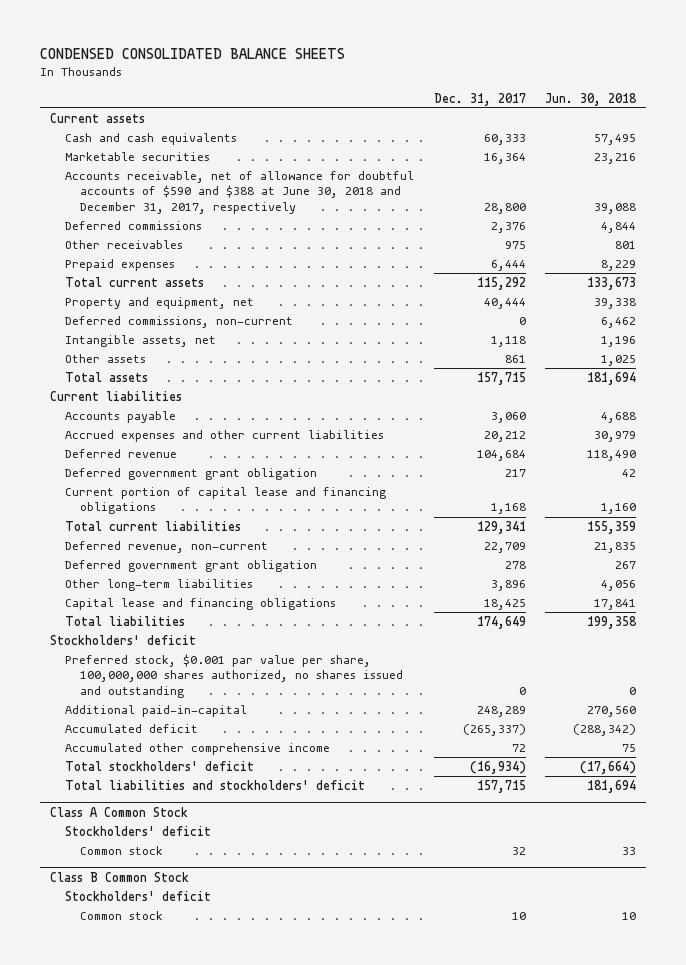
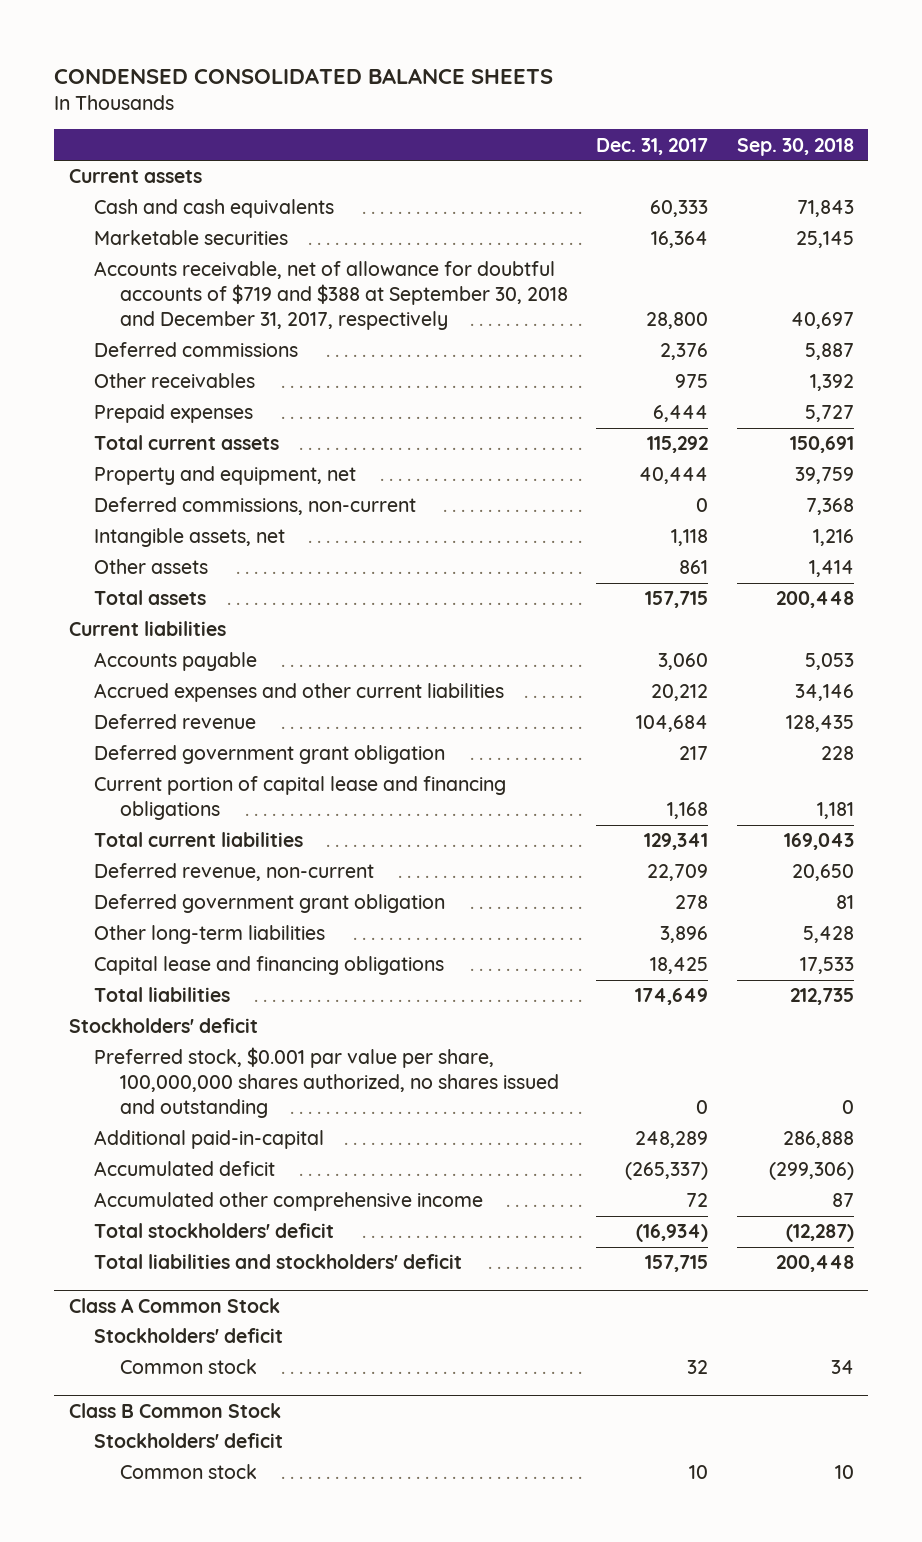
[545,92,638,106] Jun. 30, 2018 -> none
none -> [736,137,854,156] Sep. 30, 2018
[64,170,414,214] Accounts receivable, net of allowance for doubtful accounts of $590 and $388 at June 30, 2018 and December 31, 2017, respectively -> [94,261,568,331] Accounts receivable, net of allowance for doubtful accounts of $719 and $388 at September 30, 2018 and December 31, 2017, respectively

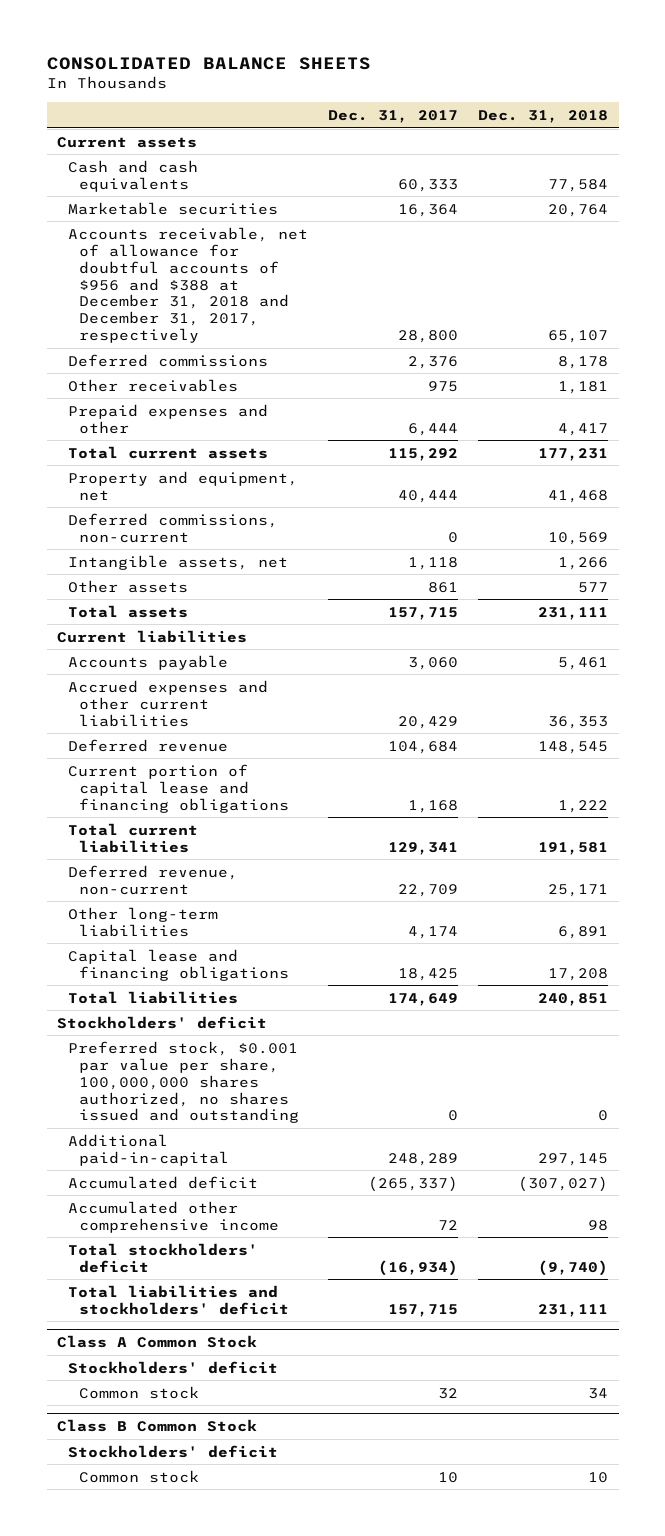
[54,68,554,85] CONDENSED CONSOLIDATED BALANCE SHEETS -> [46,56,371,70] CONSOLIDATED BALANCE SHEETS
[736,137,854,156] Sep. 30, 2018 -> none
none -> [478,109,609,123] Dec. 31, 2018
[94,261,568,331] Accounts receivable, net of allowance for doubtful accounts of $719 and $388 at September 30, 2018 and December 31, 2017, respectively -> [67,226,308,344] Accounts receivable, net of allowance for doubtful accounts of $956 and $388 at December 31, 2018 and December 31, 2017, respectively
[94,404,254,424] Prepaid expenses -> [67,403,268,434] Prepaid expenses and other
[651,684,709,702] 20,212 -> [398,715,459,729] 20,429
[94,745,446,765] Deferred government grant obligation -> none
[94,894,446,914] Deferred government grant obligation -> none
[660,926,709,944] 3,896 -> [408,925,459,939] 4,174

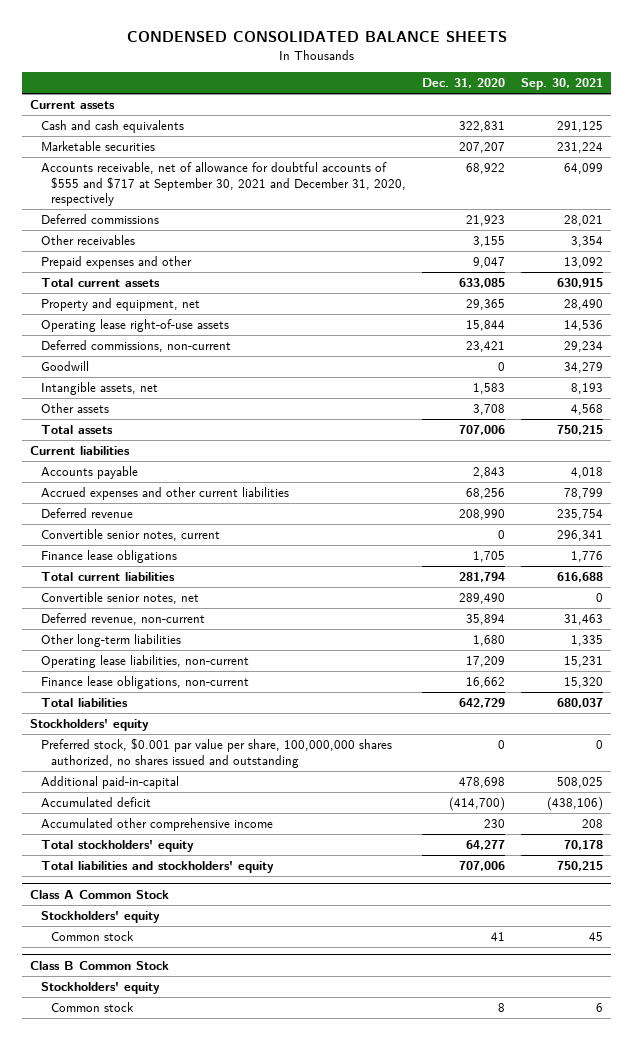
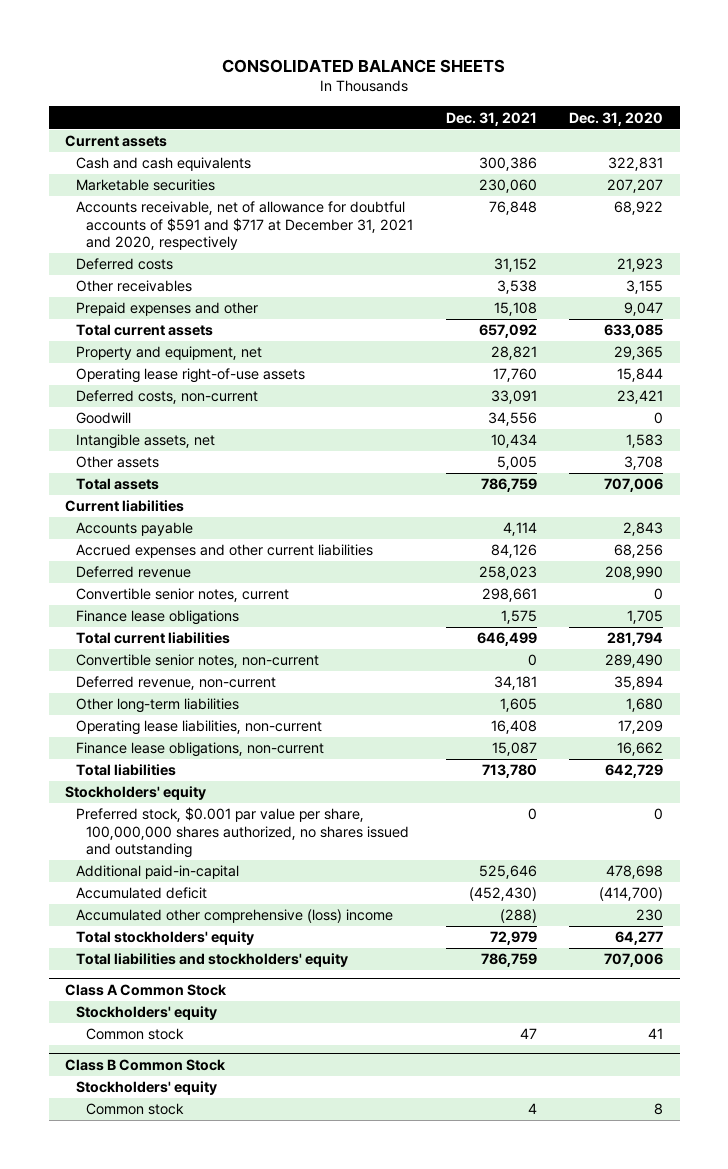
[126,31,507,43] CONDENSED CONSOLIDATED BALANCE SHEETS -> [222,58,506,73] CONSOLIDATED BALANCE SHEETS
[521,78,604,91] Sep. 30, 2021 -> none
none -> [445,111,537,126] Dec. 31, 2021
[40,161,407,207] Accounts receivable, net of allowance for doubtful accounts of $555 and $717 at September 30, 2021 and December 31, 2020, respectively -> [75,201,414,251] Accounts receivable, net of allowance for doubtful accounts of $591 and $717 at December 31, 2021 and 2020, respectively
[40,213,159,224] Deferred commissions -> [75,258,173,271] Deferred costs
[40,339,231,352] Deferred commissions, non-current -> [75,390,258,405] Deferred costs, non-current
[40,591,199,604] Convertible senior notes, net -> [75,654,319,669] Convertible senior notes, non-current
[40,817,273,831] Accumulated other comprehensive income -> [75,909,393,924] Accumulated other comprehensive (loss) income

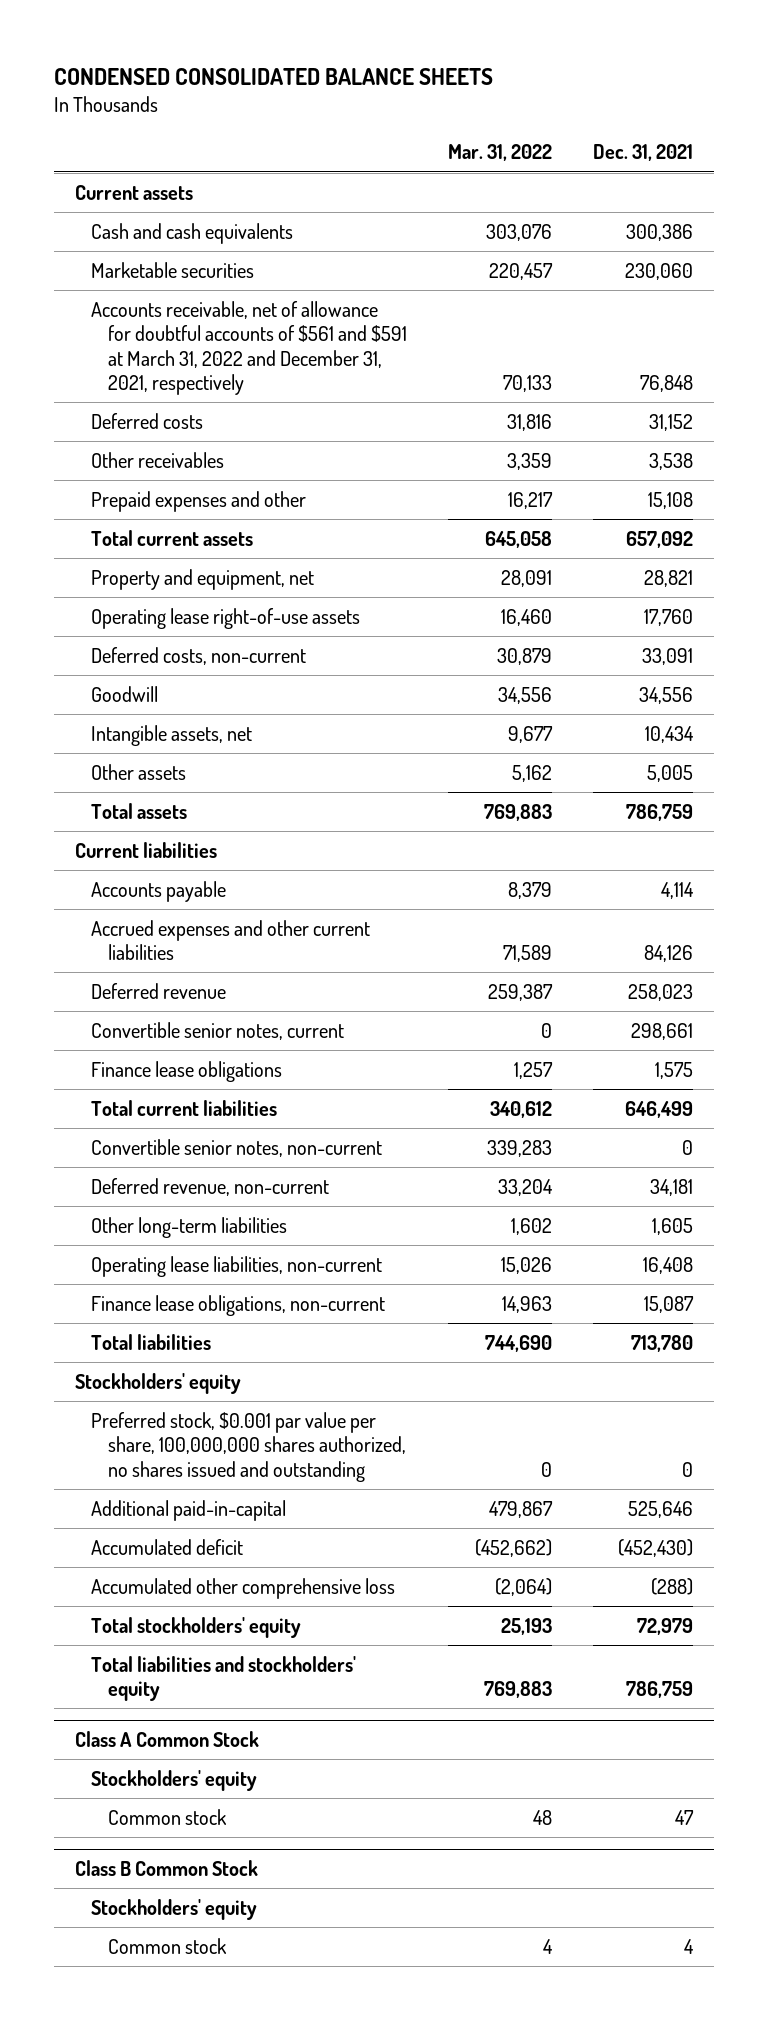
[222,58,506,73] CONSOLIDATED BALANCE SHEETS -> [53,68,493,86] CONDENSED CONSOLIDATED BALANCE SHEETS
[569,111,664,126] Dec. 31, 2020 -> none
none -> [447,144,552,162] Mar. 31, 2022
[75,201,414,251] Accounts receivable, net of allowance for doubtful accounts of $591 and $717 at December 31, 2021 and 2020, respectively -> [91,300,407,396] Accounts receivable, net of allowance for doubtful accounts of $561 and $591 at March 31, 2022 and December 31, 2021, respectively
[75,909,393,924] Accumulated other comprehensive (loss) income -> [91,1577,396,1599] Accumulated other comprehensive loss

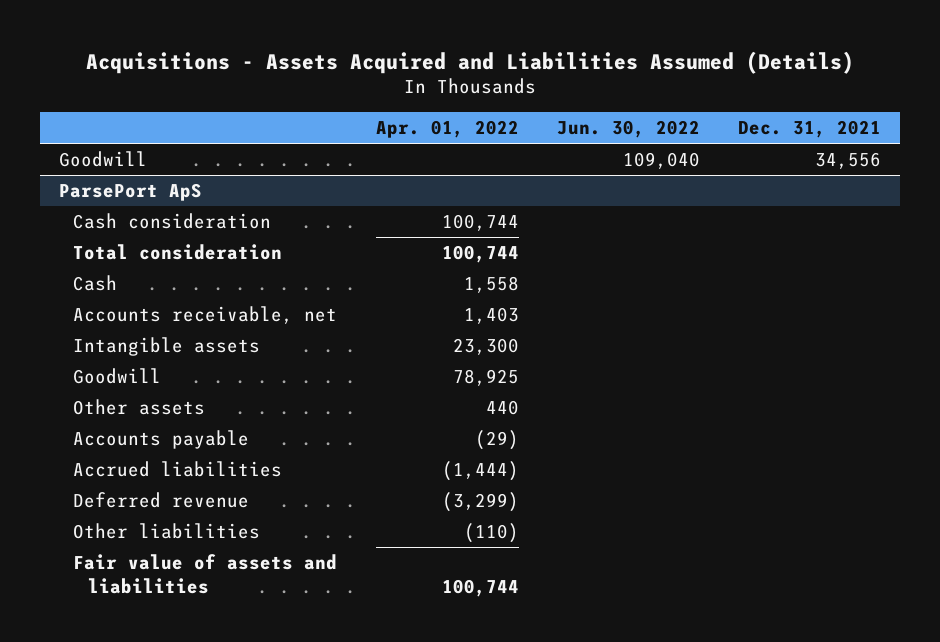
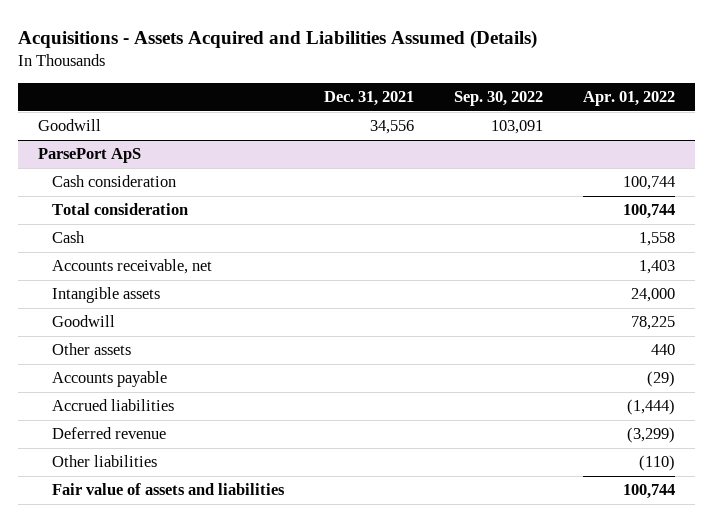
[556,119,700,138] Jun. 30, 2022 -> none
none -> [454,91,544,107] Sep. 30, 2022
[452,338,519,356] 23,300 -> [631,288,676,303] 24,000
[452,369,519,387] 78,925 -> [631,316,676,331] 78,225

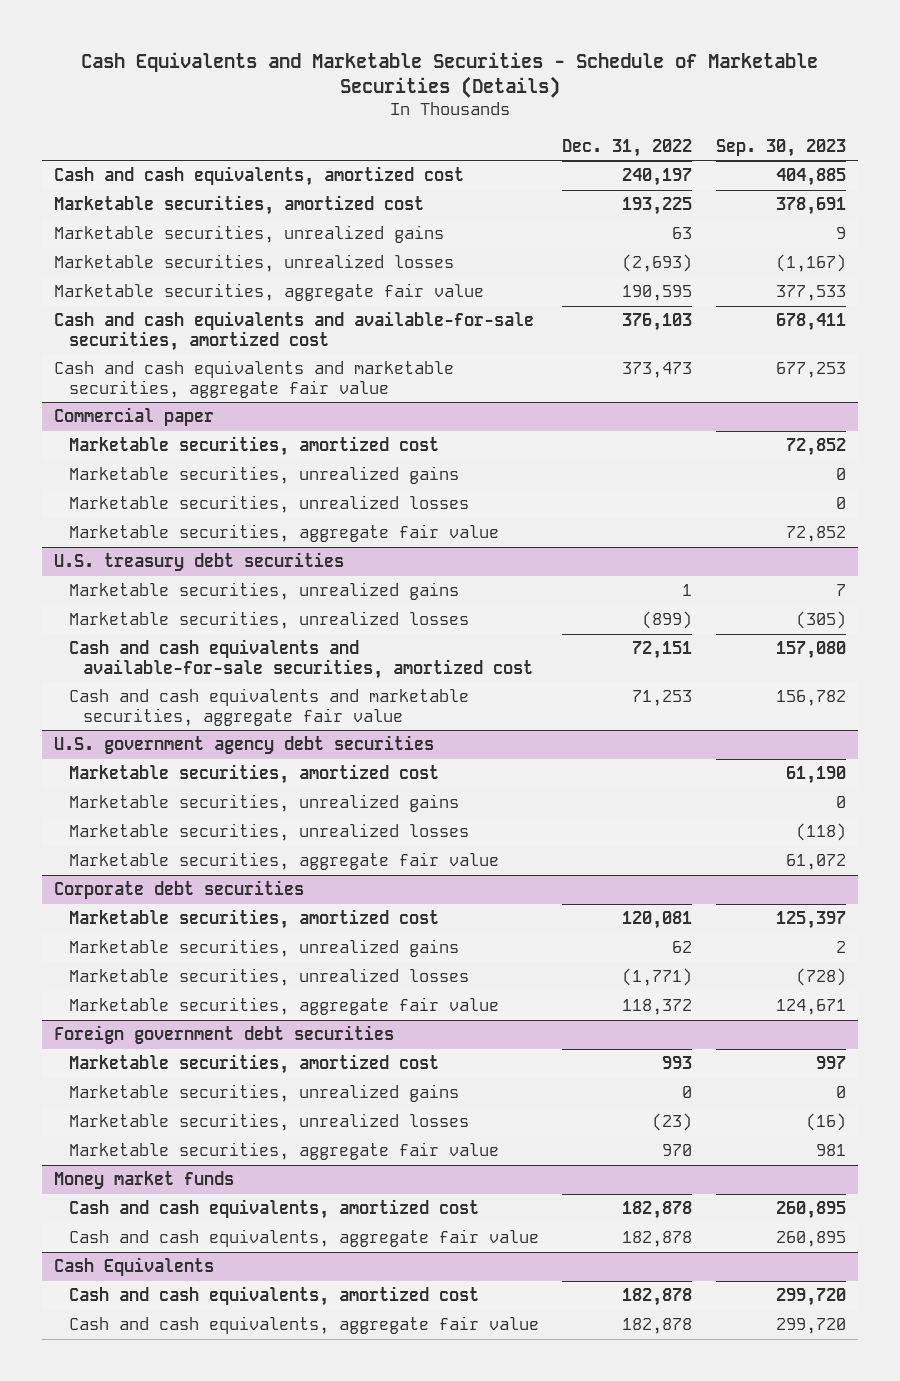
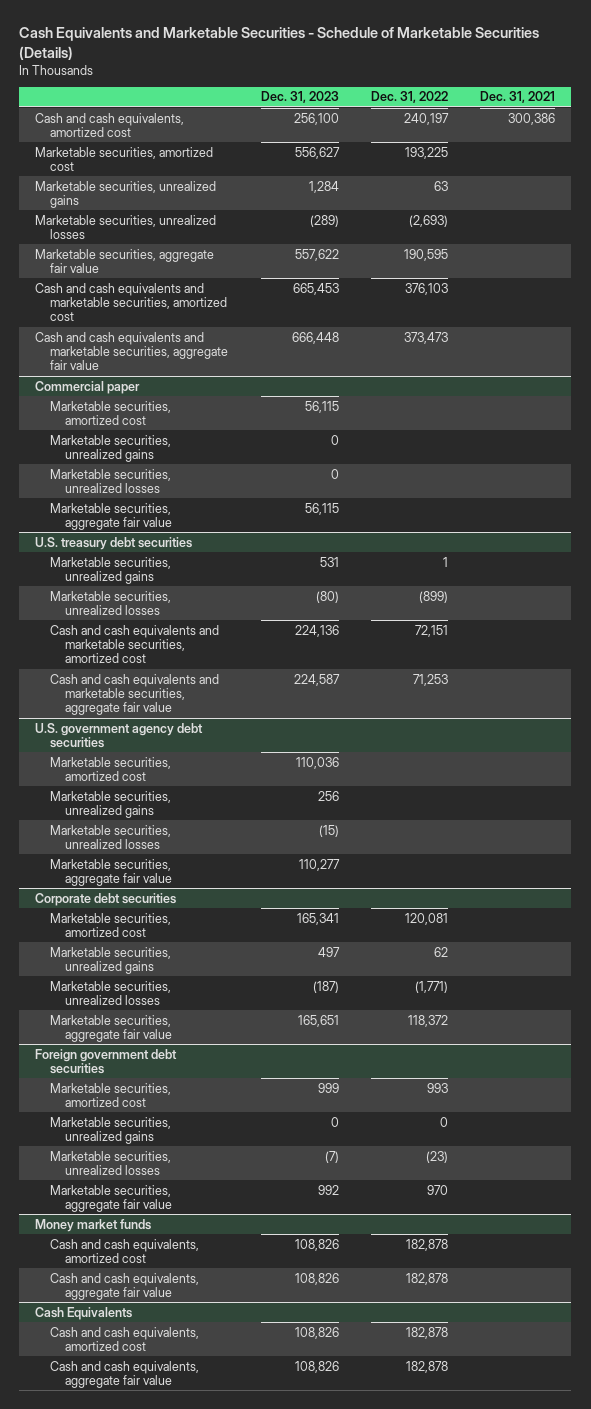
[715,138,846,157] Sep. 30, 2023 -> none
none -> [260,91,339,104] Dec. 31, 2023
none -> [480,91,556,104] Dec. 31, 2021
[54,311,535,351] Cash and cash equivalents and available-for-sale securities, amortized cost -> [35,282,228,322] Cash and cash equivalents and marketable securities, amortized cost
[68,639,533,679] Cash and cash equivalents and available-for-sale securities, amortized cost -> [50,624,220,664] Cash and cash equivalents and marketable securities, amortized cost

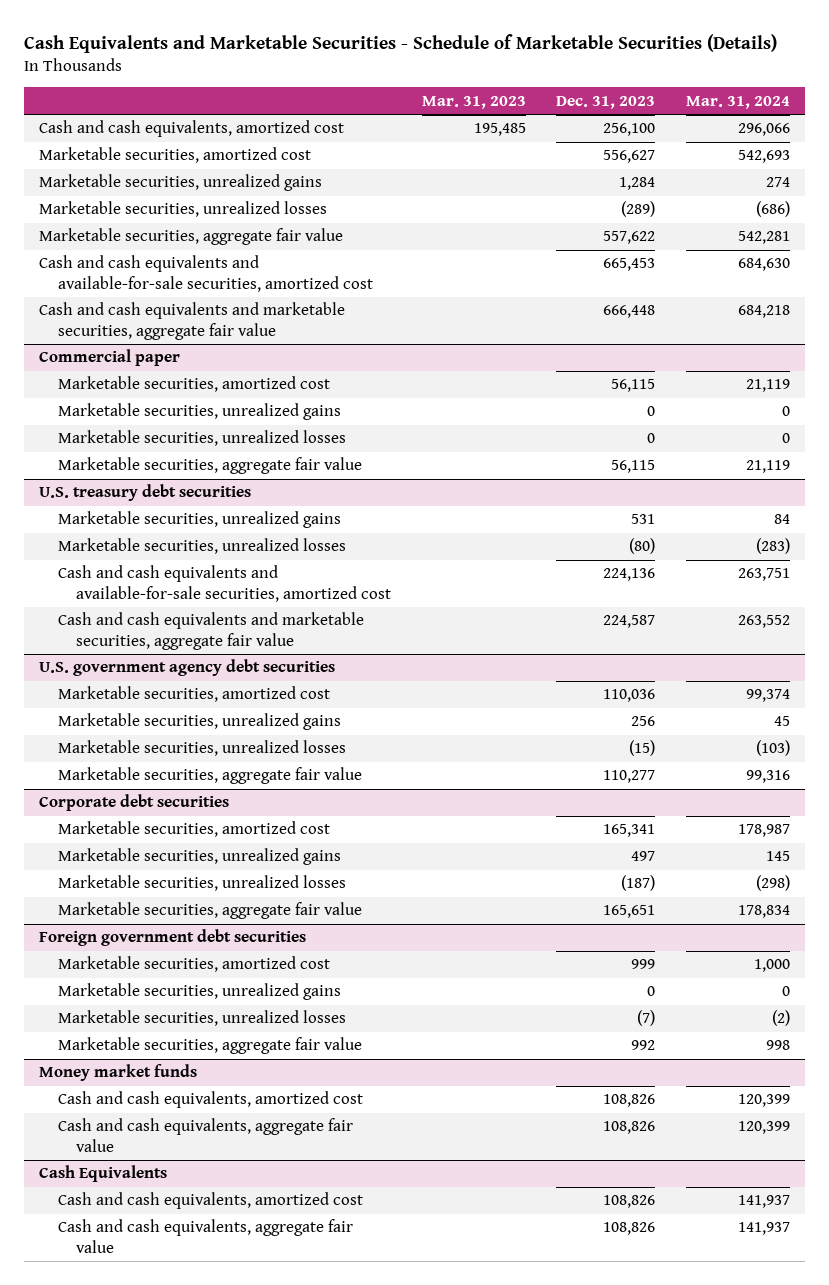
[370,91,448,104] Dec. 31, 2022 -> none
[480,91,556,104] Dec. 31, 2021 -> none
none -> [421,95,526,109] Mar. 31, 2023
none -> [685,95,790,109] Mar. 31, 2024
[35,282,228,322] Cash and cash equivalents and marketable securities, amortized cost -> [39,255,373,292] Cash and cash equivalents and available-for-sale securities, amortized cost
[50,624,220,664] Cash and cash equivalents and marketable securities, amortized cost -> [57,565,391,602] Cash and cash equivalents and available-for-sale securities, amortized cost

